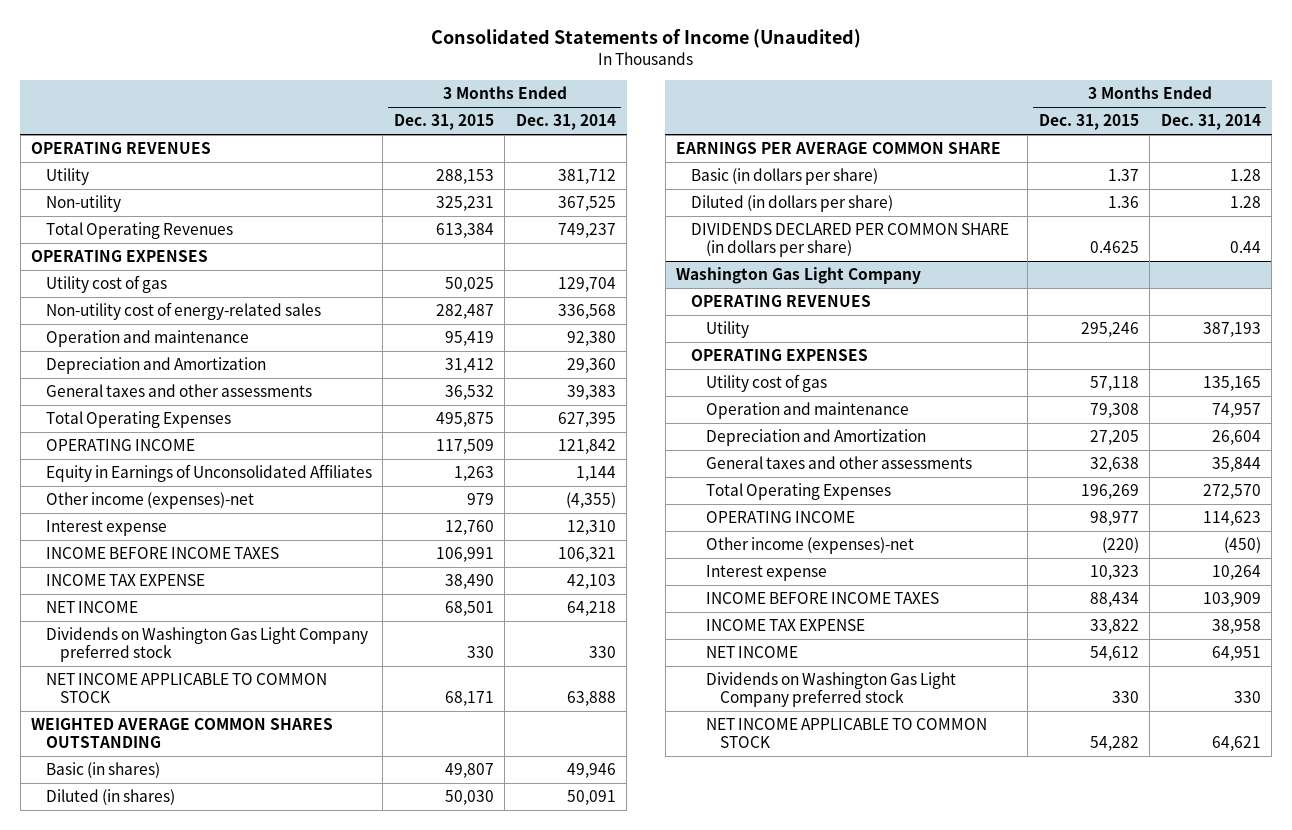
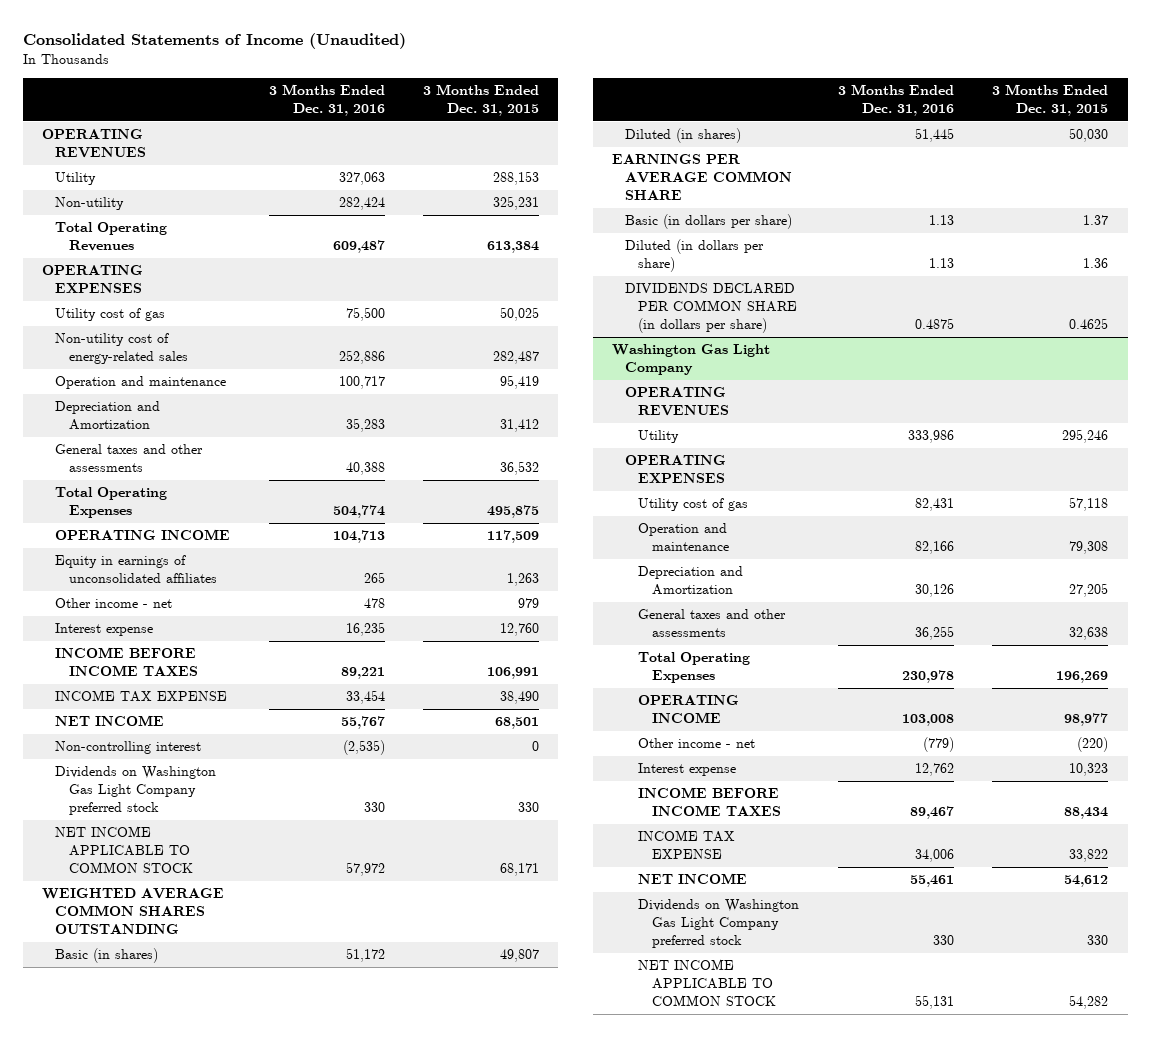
[515,114,616,131] Dec. 31, 2014 -> none
none -> [268,84,385,117] 3 Months Ended Dec. 31, 2016
[45,464,372,483] Equity in Earnings of Unconsolidated Affiliates -> [55,555,217,584] Equity in earnings of unconsolidated affiliates
[45,492,254,510] Other income (expenses)-net -> [55,598,173,609] Other income - net
none -> [55,741,202,755] Non-controlling interest
[705,537,914,555] Other income (expenses)-net -> [638,738,756,749] Other income - net

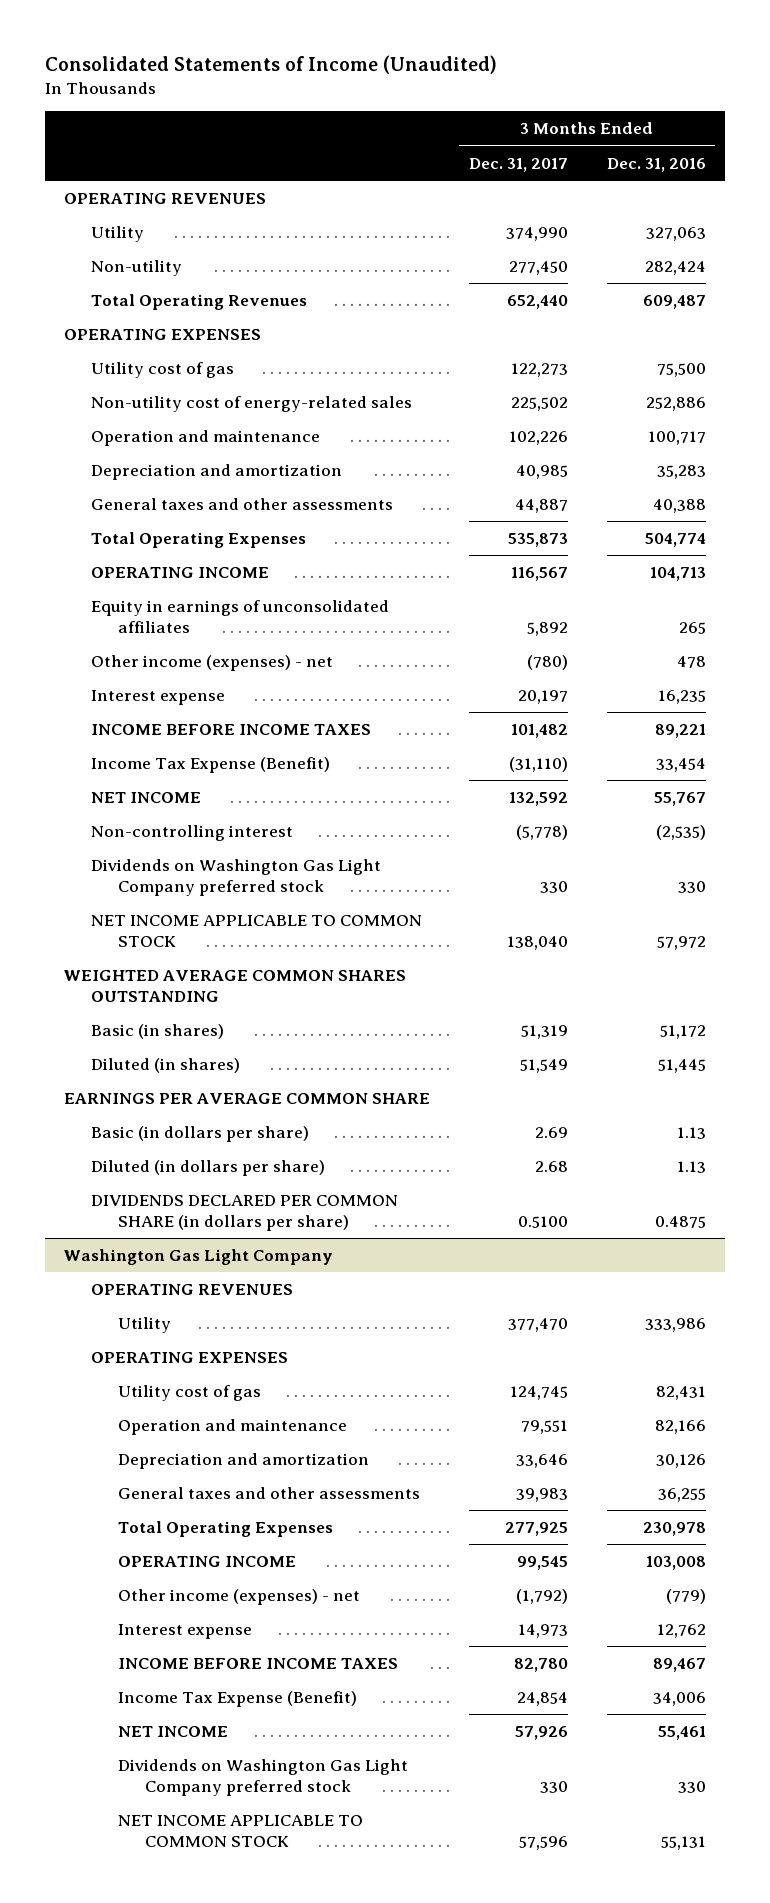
[422,84,539,117] 3 Months Ended Dec. 31, 2015 -> none
none -> [468,157,568,172] Dec. 31, 2017
[55,401,161,431] Depreciation and Amortization -> [91,464,343,481] Depreciation and amortization
[55,598,173,609] Other income - net -> [91,655,334,672] Other income (expenses) - net
[55,690,228,703] INCOME TAX EXPENSE -> [91,757,331,774] Income Tax Expense (Benefit)
[638,566,744,596] Depreciation and Amortization -> [118,1453,370,1470] Depreciation and amortization
[638,738,756,749] Other income - net -> [118,1589,361,1606] Other income (expenses) - net
[638,830,736,860] INCOME TAX EXPENSE -> [118,1691,358,1708] Income Tax Expense (Benefit)

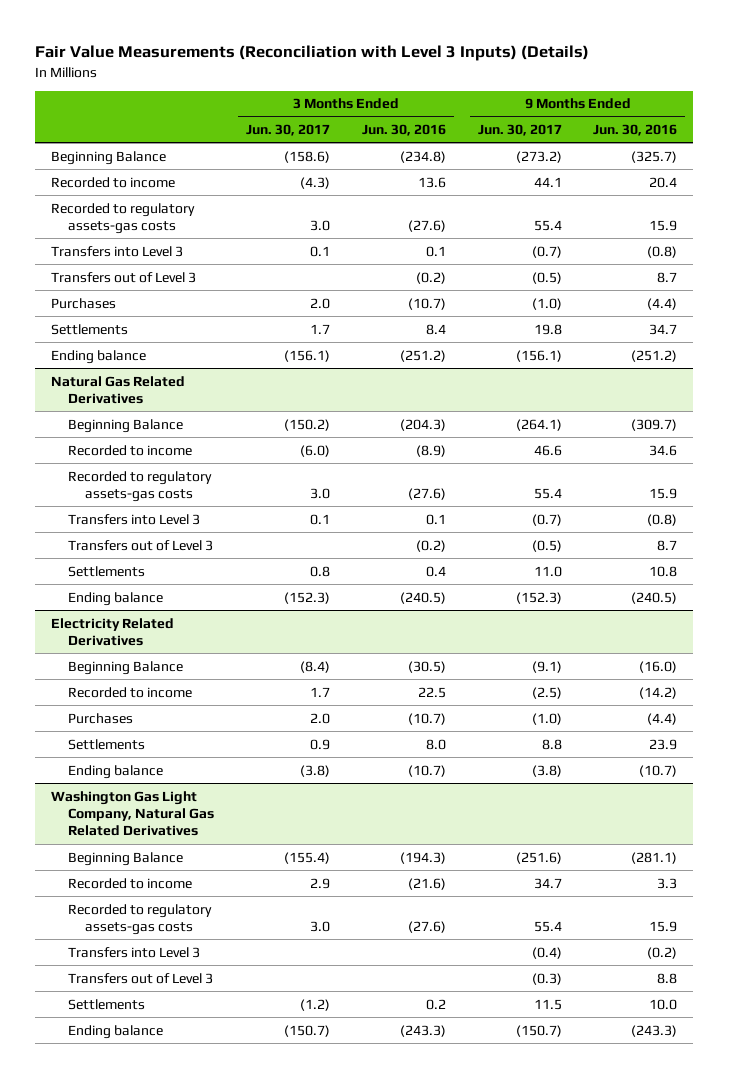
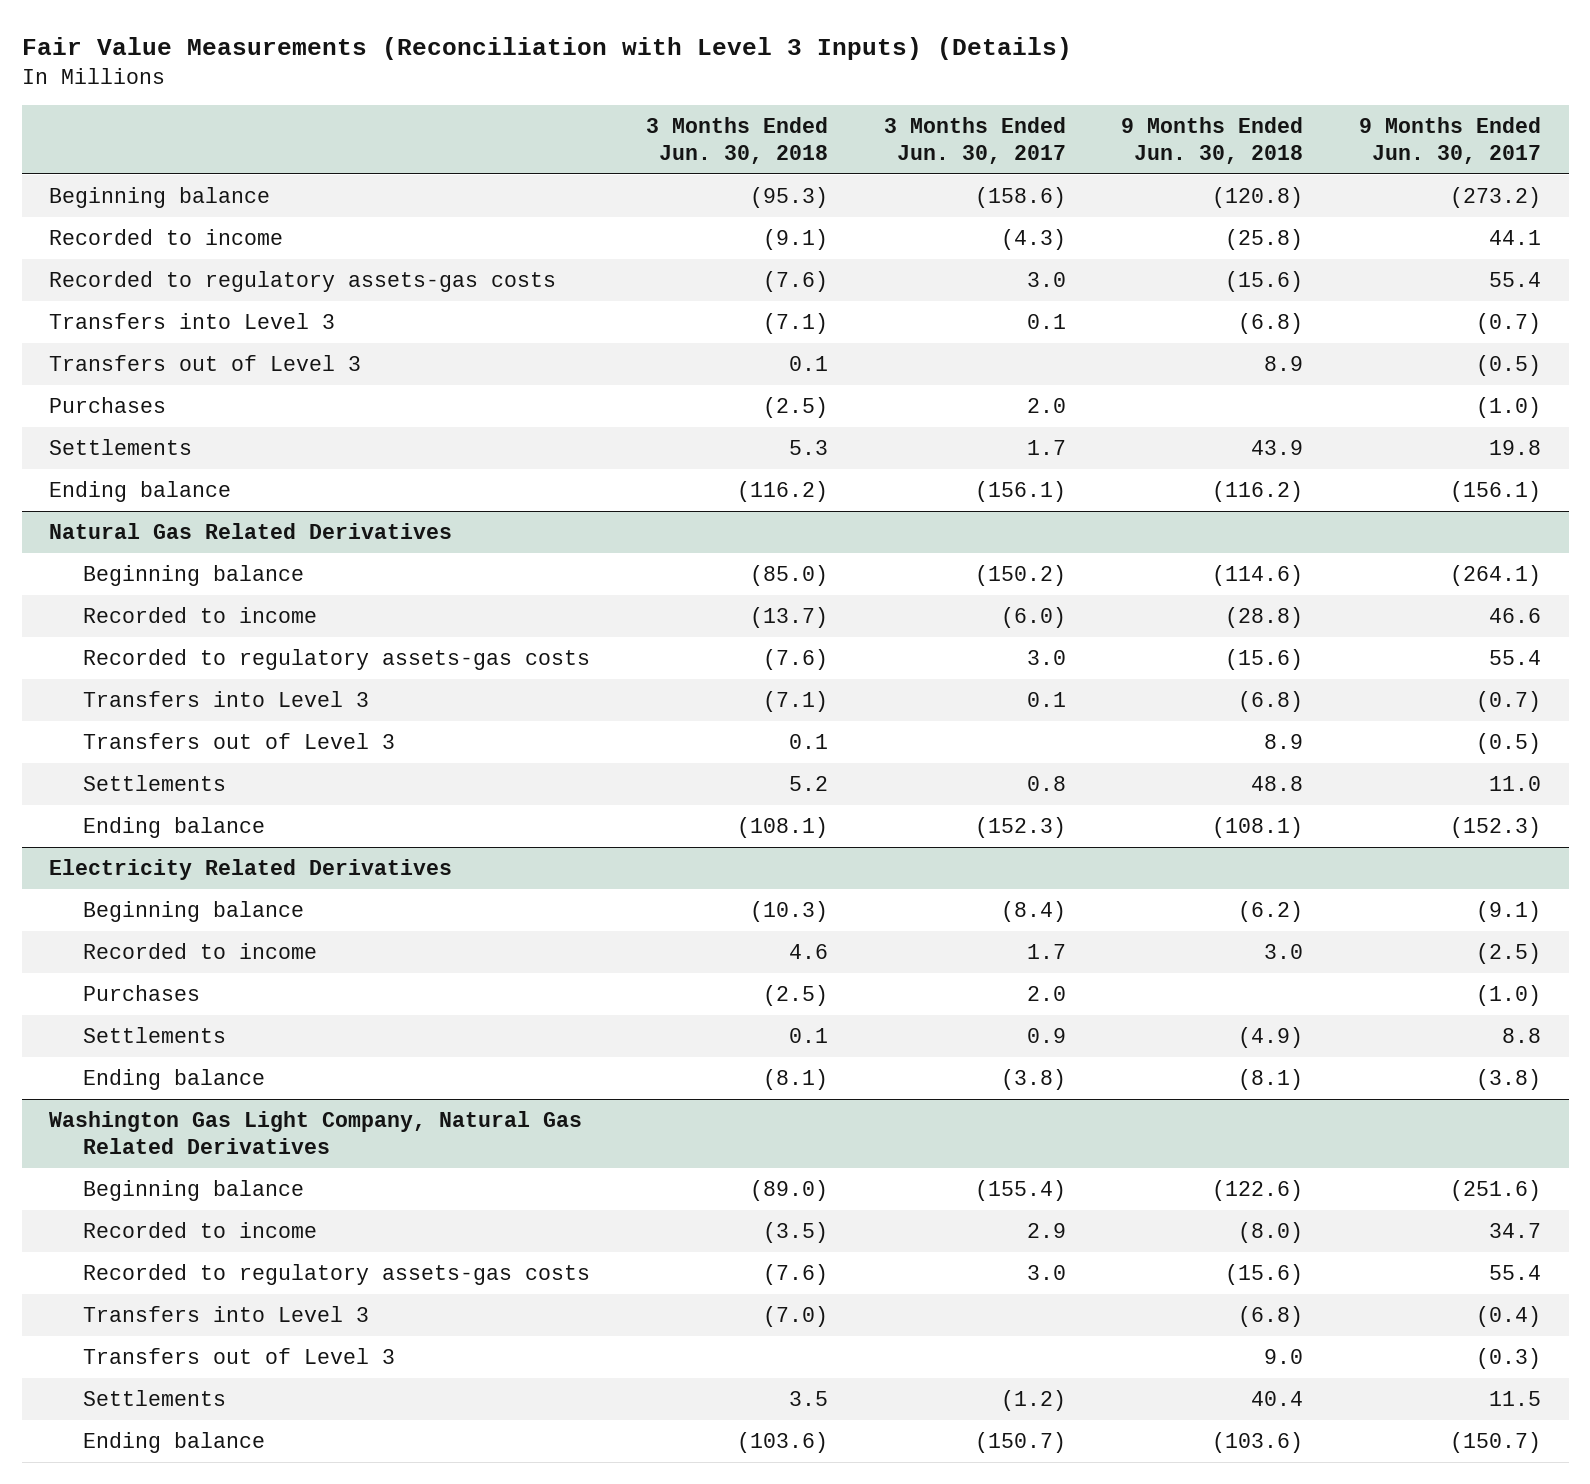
[361,124,446,137] Jun. 30, 2016 -> none
[593,124,678,137] Jun. 30, 2016 -> none
none -> [645,116,828,164] 3 Months Ended Jun. 30, 2018
none -> [1121,116,1304,164] 9 Months Ended Jun. 30, 2018
[51,150,167,165] Beginning Balance -> [49,186,271,208] Beginning balance
[68,418,184,433] Beginning Balance -> [83,564,305,586] Beginning balance
[68,660,184,675] Beginning Balance -> [83,900,305,922] Beginning balance
[68,851,184,866] Beginning Balance -> [83,1179,305,1201] Beginning balance

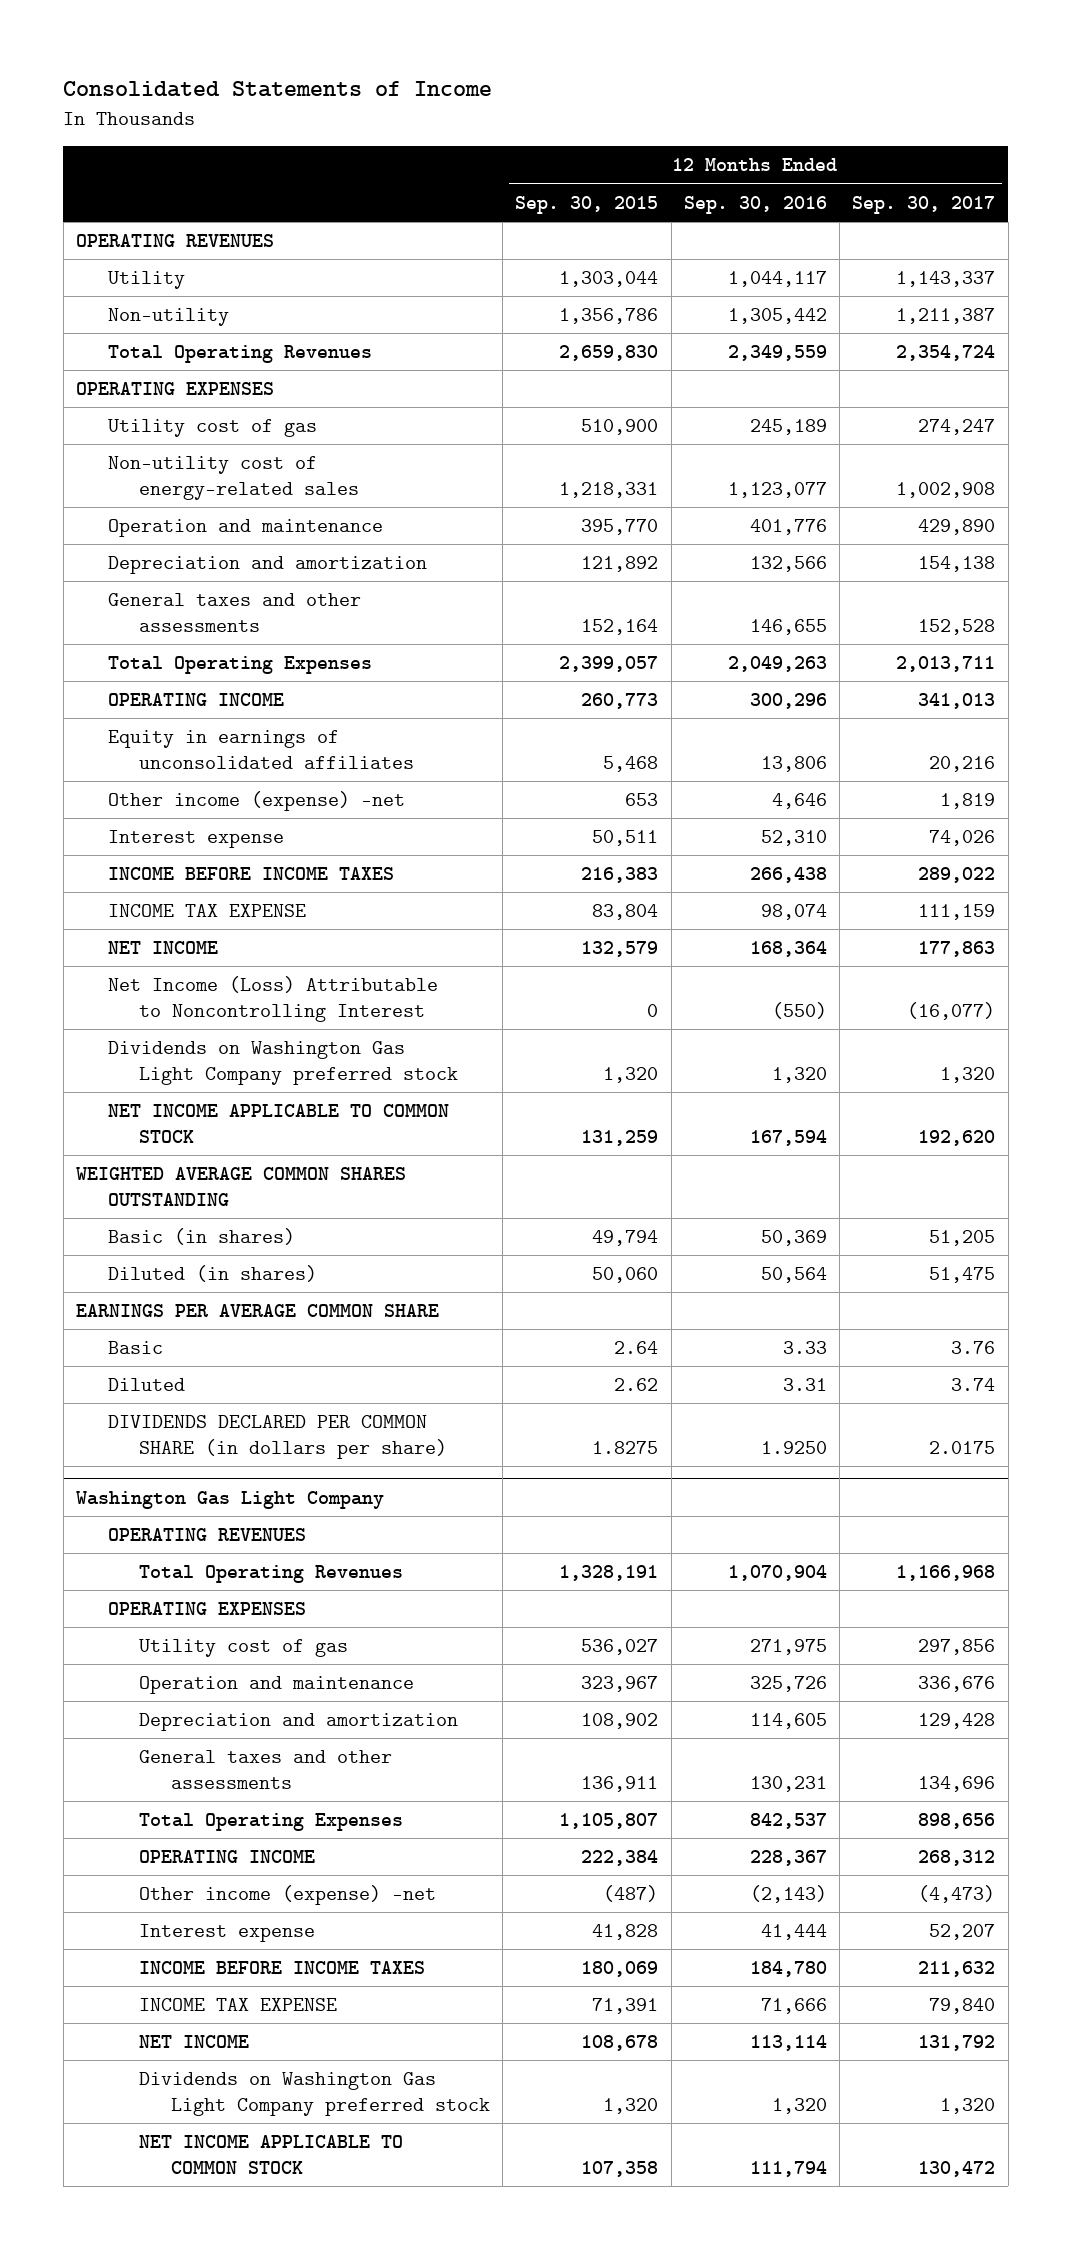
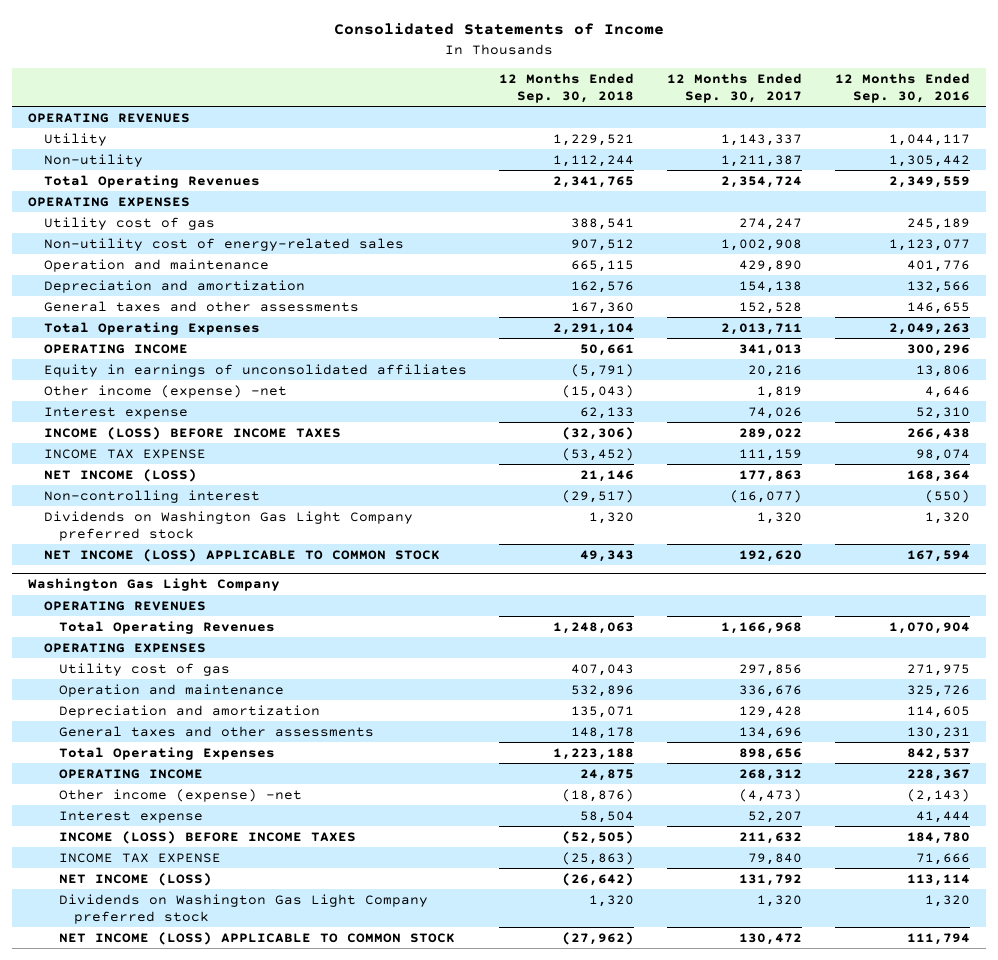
[515,195,659,214] Sep. 30, 2015 -> none
none -> [499,72,635,103] 12 Months Ended Sep. 30, 2018
[107,867,394,881] INCOME BEFORE INCOME TAXES -> [43,426,341,440] INCOME (LOSS) BEFORE INCOME TAXES
[107,941,218,955] NET INCOME -> [43,468,197,482] NET INCOME (LOSS)
[107,976,438,1022] Net Income (Loss) Attributable to Noncontrolling Interest -> [43,489,260,503] Non-controlling interest
[76,1167,407,1206] WEIGHTED AVERAGE COMMON SHARES OUTSTANDING -> none
[107,1228,295,1246] Basic (in shares) -> none
[107,1265,317,1283] Diluted (in shares) -> none
[76,1304,440,1318] EARNINGS PER AVERAGE COMMON SHARE -> none
[107,1341,163,1355] Basic -> none
[107,1378,185,1392] Diluted -> none
[107,1415,448,1459] DIVIDENDS DECLARED PER COMMON SHARE (in dollars per share) -> none
[107,1104,449,1143] NET INCOME APPLICABLE TO COMMON STOCK -> [43,548,440,562] NET INCOME (LOSS) APPLICABLE TO COMMON STOCK
[139,1961,426,1975] INCOME BEFORE INCOME TAXES -> [59,830,357,844] INCOME (LOSS) BEFORE INCOME TAXES
[139,2035,250,2049] NET INCOME -> [59,872,213,886] NET INCOME (LOSS)
[139,2135,404,2174] NET INCOME APPLICABLE TO COMMON STOCK -> [59,931,456,945] NET INCOME (LOSS) APPLICABLE TO COMMON STOCK

